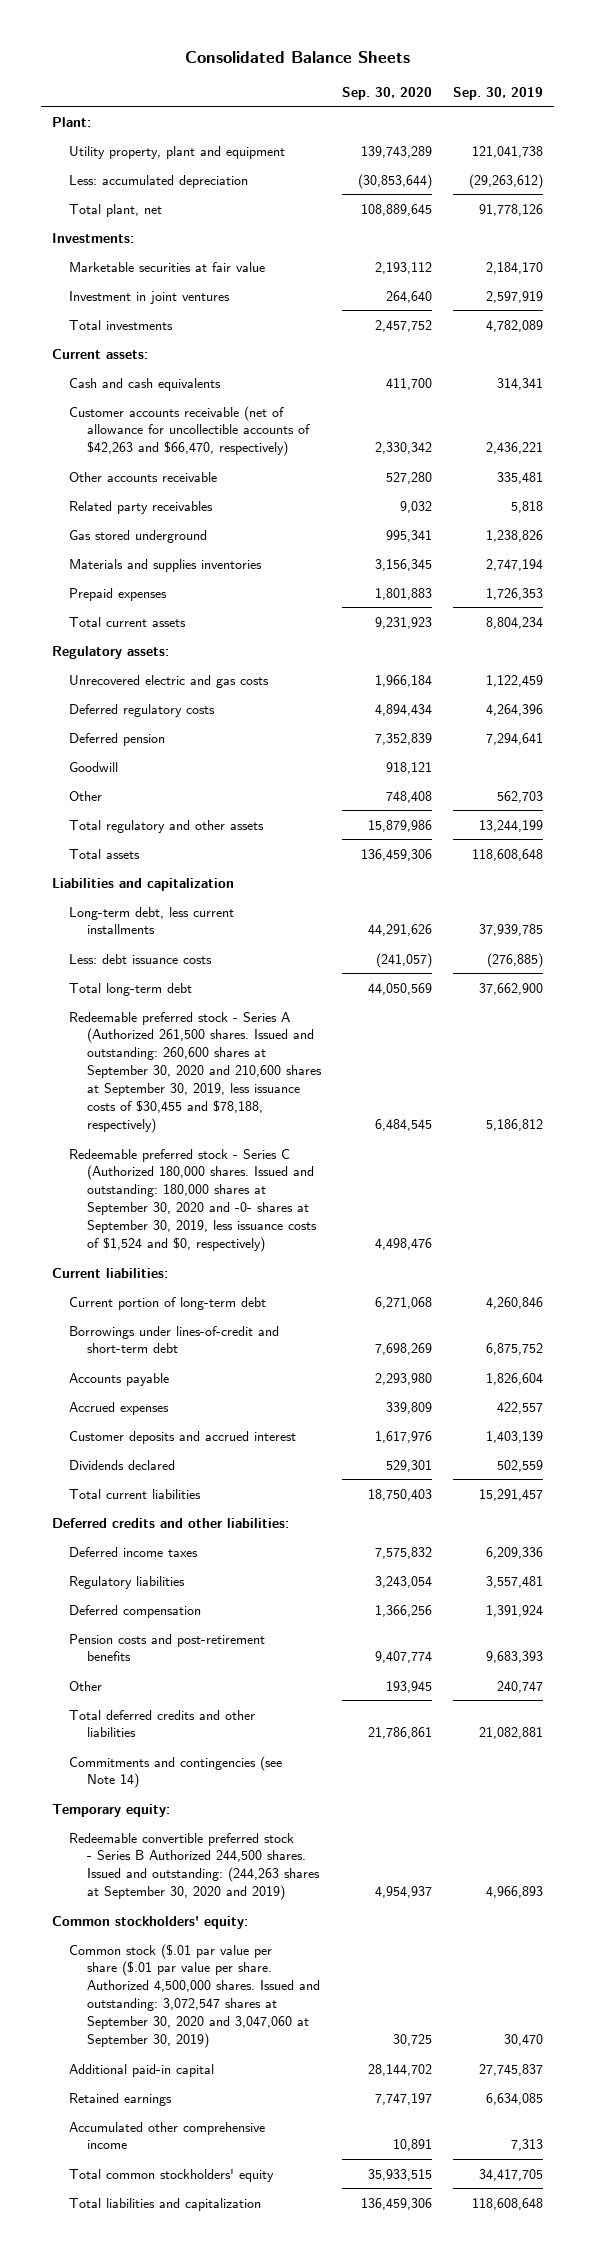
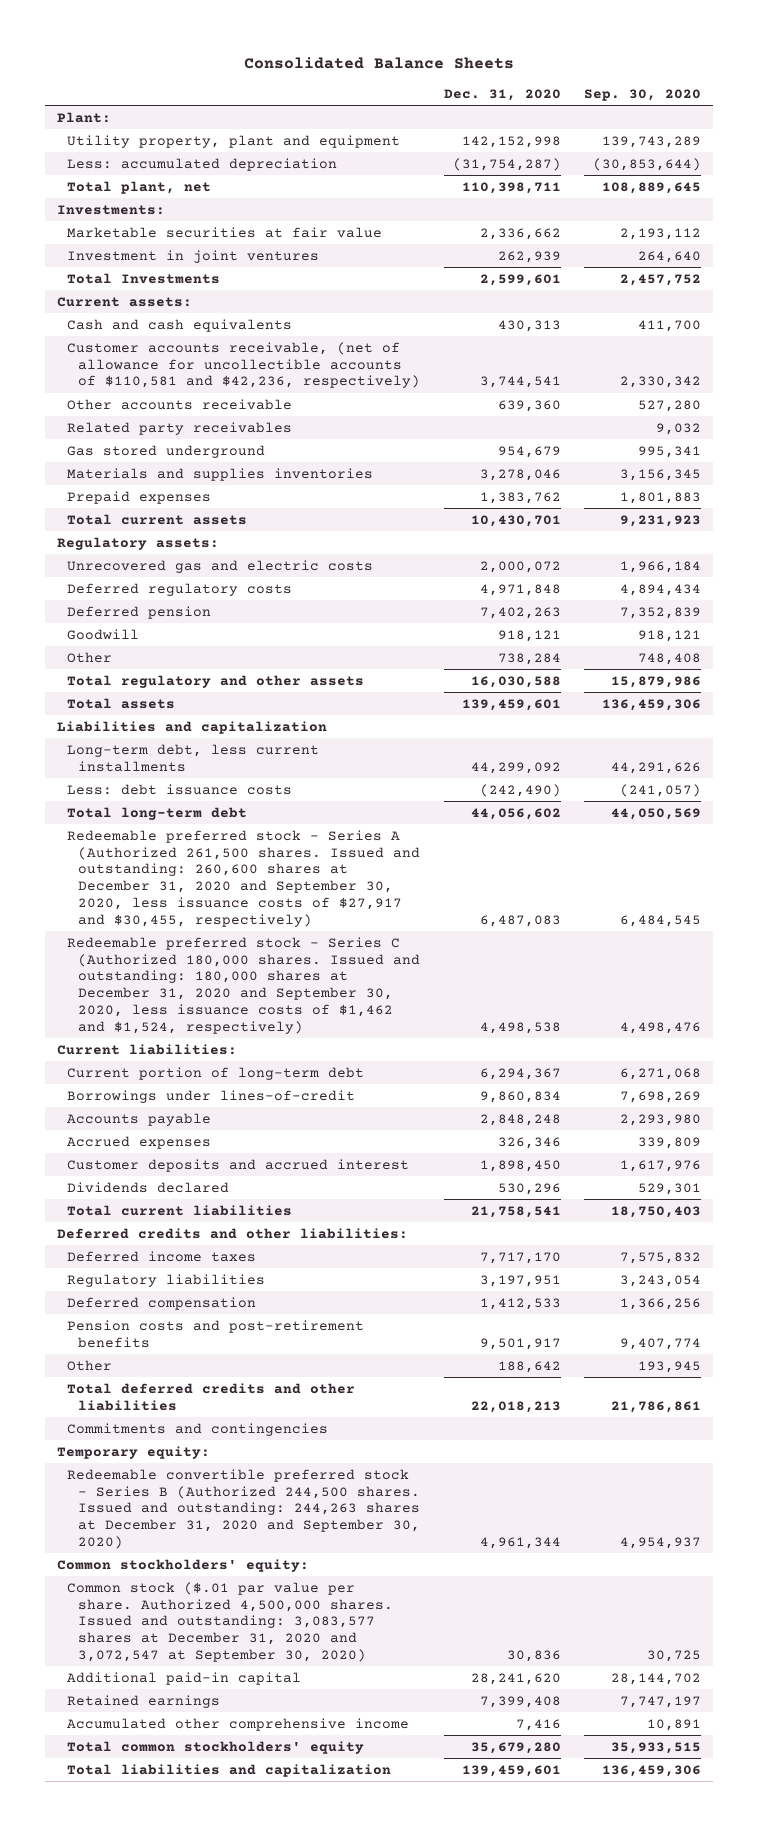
[453,86,544,100] Sep. 30, 2019 -> none
none -> [443,88,561,101] Dec. 31, 2020
[69,319,174,330] Total investments -> [67,272,221,284] Total Investments
[69,405,310,457] Customer accounts receivable (net of allowance for uncollectible accounts of $42,263 and $66,470, respectively) -> [67,341,420,389] Customer accounts receivable, (net of allowance for uncollectible accounts of $110,581 and $42,236, respectively)
[69,674,270,688] Unrecovered electric and gas costs -> [67,559,374,573] Unrecovered gas and electric costs
[69,1011,322,1134] Redeemable preferred stock - Series A (Authorized 261,500 shares. Issued and outstanding: 260,600 shares at September 30, 2020 and 210,600 shares at September 30, 2019, less issuance costs of $30,455 and $78,188, respectively) -> [67,829,420,927] Redeemable preferred stock - Series A (Authorized 261,500 shares. Issued and outstanding: 260,600 shares at December 31, 2020 and September 30, 2020, less issuance costs of $27,917 and $30,455, respectively)
[69,1148,317,1253] Redeemable preferred stock - Series C (Authorized 180,000 shares. Issued and outstanding: 180,000 shares at September 30, 2020 and -0- shares at September 30, 2019, less issuance costs of $1,524 and $0, respectively) -> [67,936,420,1034] Redeemable preferred stock - Series C (Authorized 180,000 shares. Issued and outstanding: 180,000 shares at December 31, 2020 and September 30, 2020, less issuance costs of $1,462 and $1,524, respectively)
[69,1325,280,1354] Borrowings under lines-of-credit and short-term debt -> [67,1089,356,1103] Borrowings under lines-of-credit
[69,1755,283,1789] Commitments and contingencies (see Note 14) -> [67,1422,329,1436] Commitments and contingencies
[69,1832,320,1901] Redeemable convertible preferred stock - Series B Authorized 244,500 shares. Issued and outstanding: (244,263 shares at September 30, 2020 and 2019) -> [67,1468,420,1549] Redeemable convertible preferred stock - Series B (Authorized 244,500 shares. Issued and outstanding: 244,263 shares at December 31, 2020 and September 30, 2020)
[69,1943,320,2049] Common stock ($.01 par value per share ($.01 par value per share. Authorized 4,500,000 shares. Issued and outstanding: 3,072,547 shares at September 30, 2020 and 3,047,060 at September 30, 2019) -> [67,1581,393,1662] Common stock ($.01 par value per share. Authorized 4,500,000 shares. Issued and outstanding: 3,083,577 shares at December 31, 2020 and 3,072,547 at September 30, 2020)

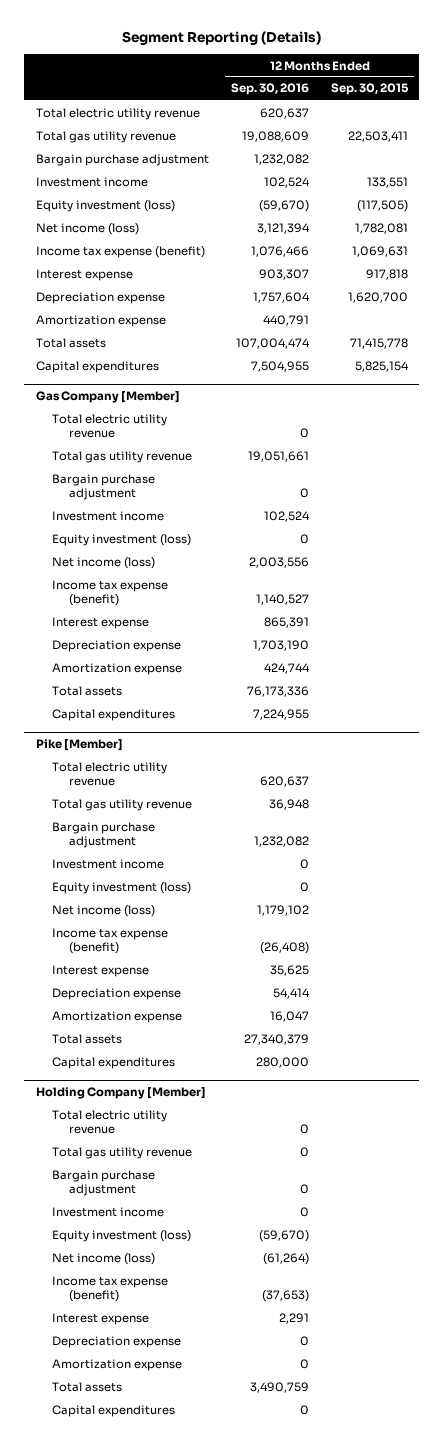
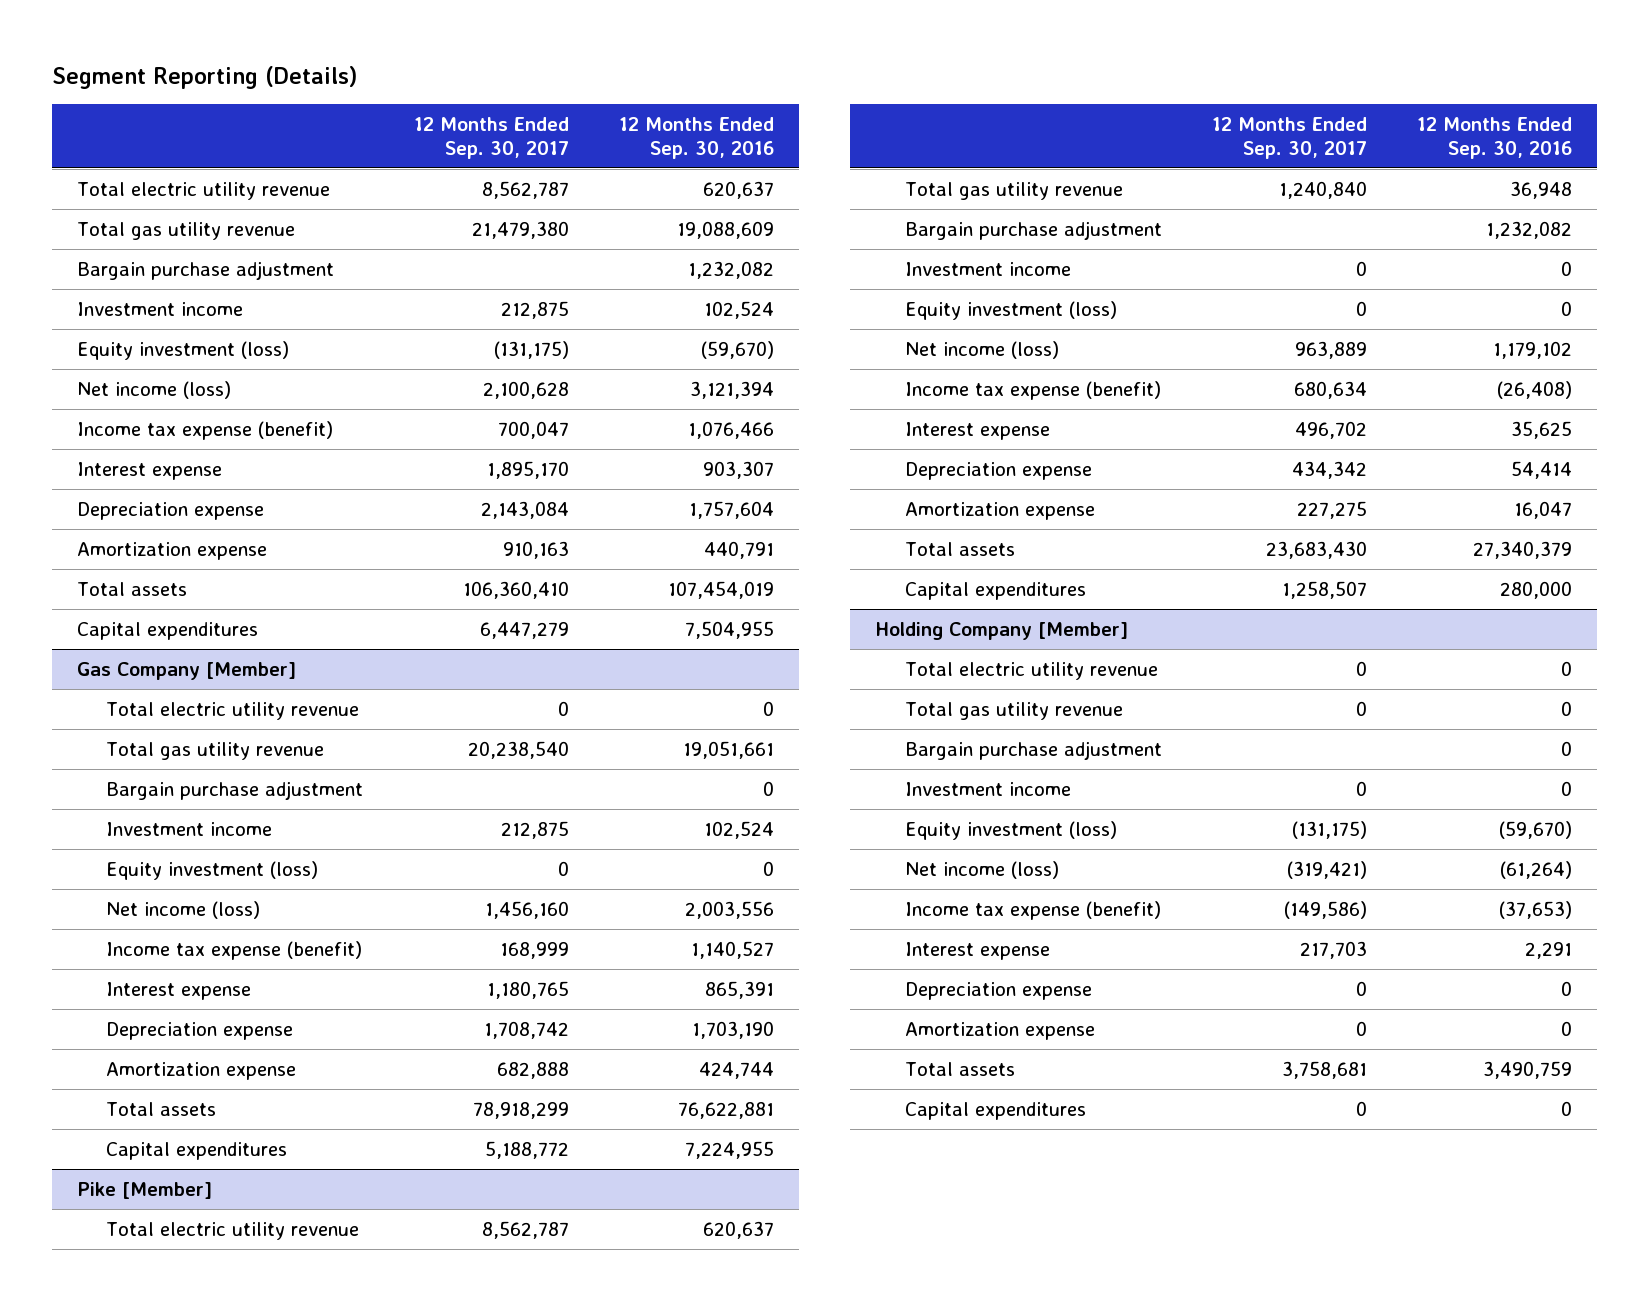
[331,83,410,96] Sep. 30, 2015 -> none
none -> [413,117,569,160] 12 Months Ended Sep. 30, 2017
[235,337,310,349] 107,004,474 -> [667,580,774,599] 107,454,019
[246,685,309,697] 76,173,336 -> [677,1101,774,1119] 76,622,881

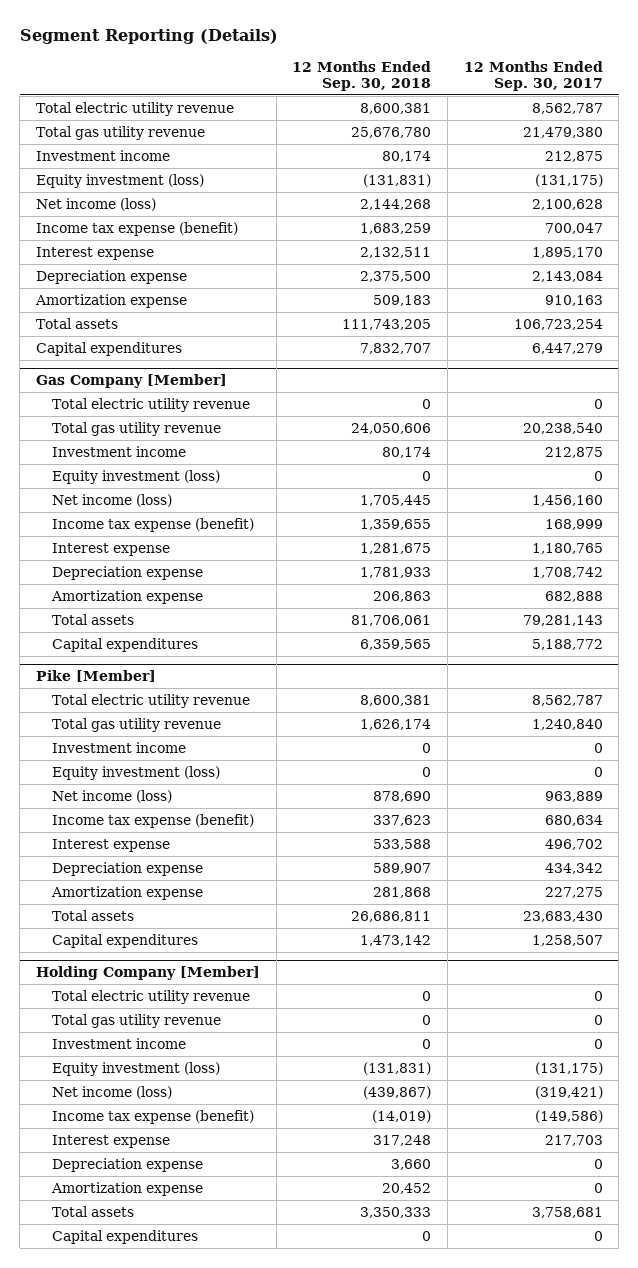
[618,117,774,160] 12 Months Ended Sep. 30, 2016 -> none
none -> [292,60,432,91] 12 Months Ended Sep. 30, 2018
[77,260,335,280] Bargain purchase adjustment -> none
[462,580,569,599] 106,360,410 -> [513,318,603,330] 106,723,254
[106,780,364,800] Bargain purchase adjustment -> none
[472,1101,569,1119] 78,918,299 -> [522,614,603,626] 79,281,143
[904,220,1162,240] Bargain purchase adjustment -> none
[904,740,1162,760] Bargain purchase adjustment -> none

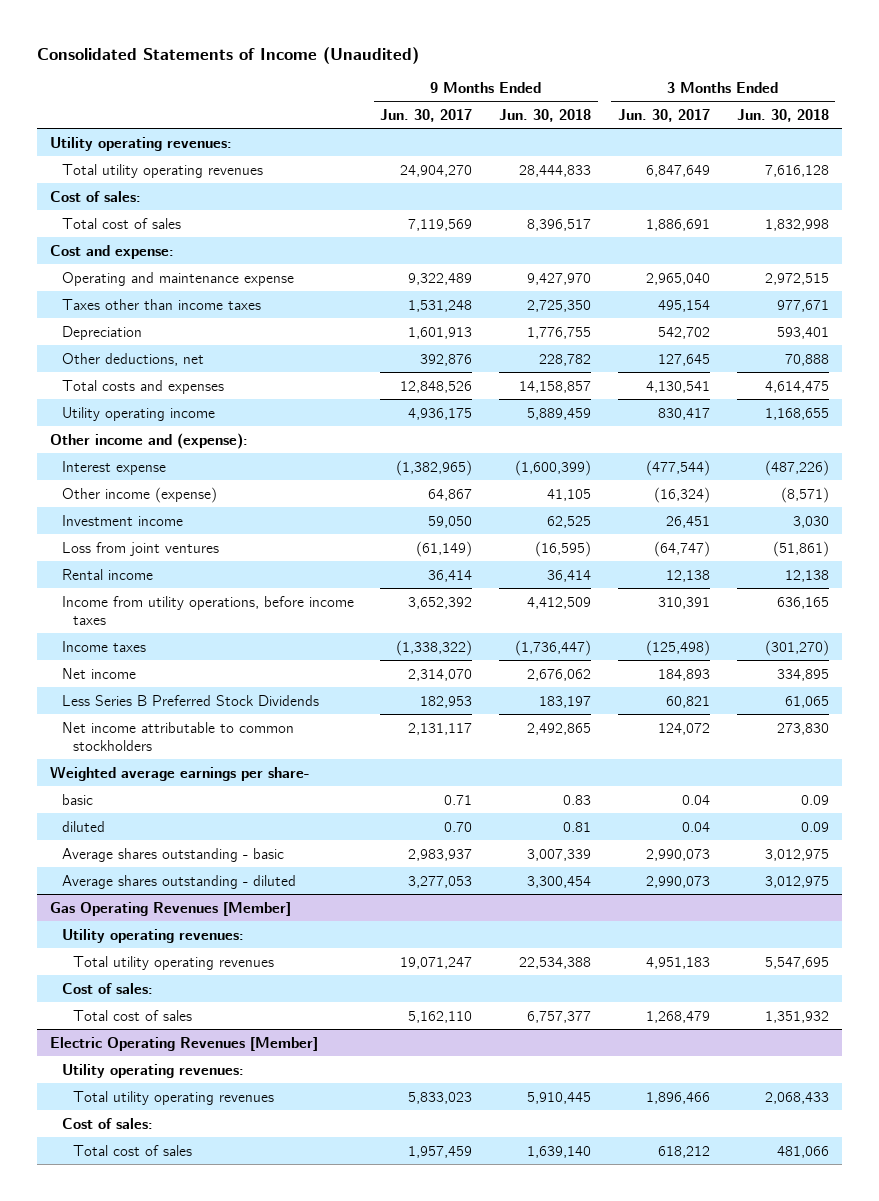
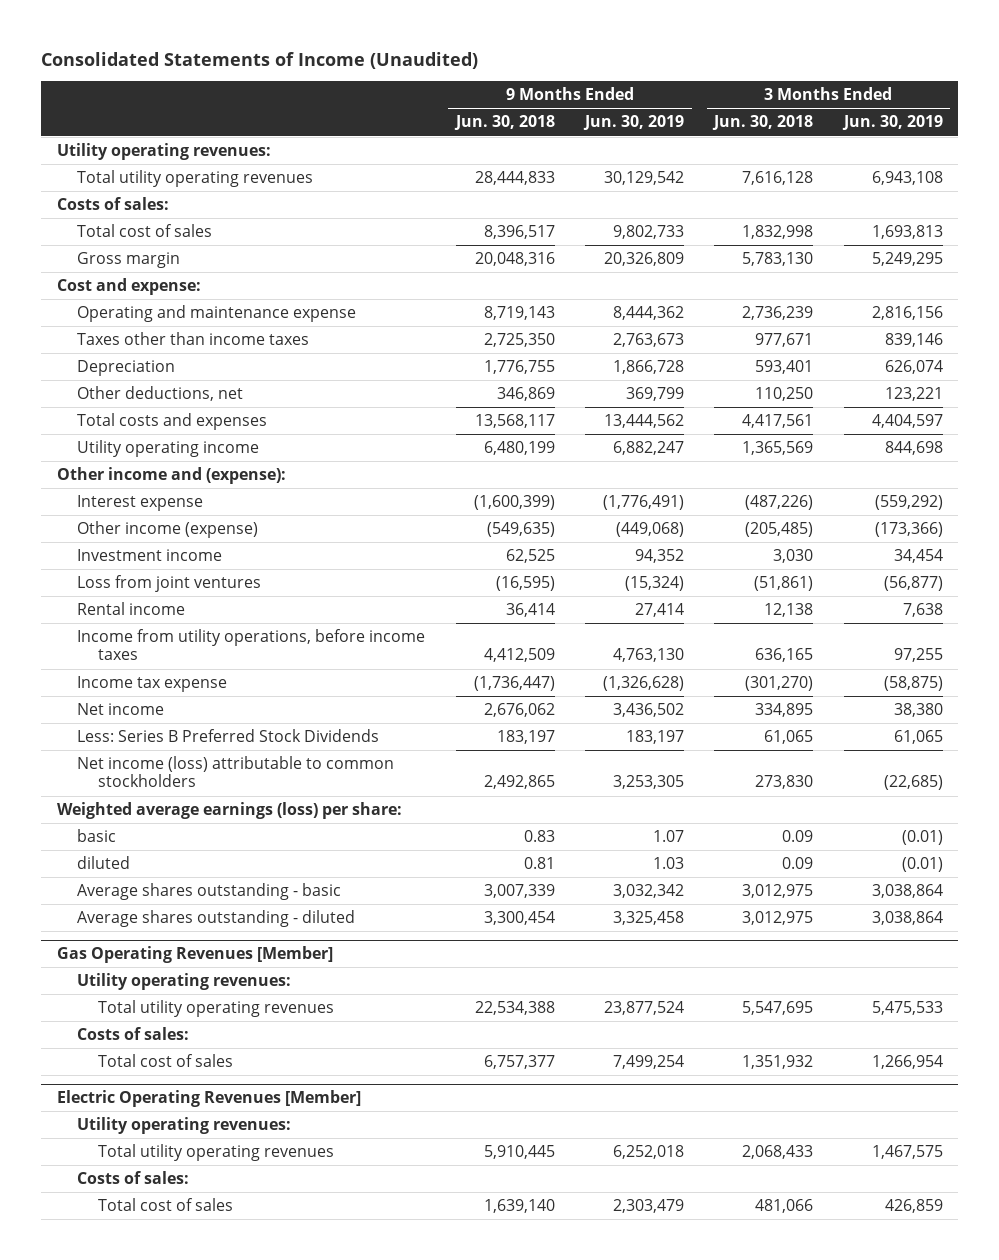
[380,109,473,123] Jun. 30, 2017 -> none
[617,109,710,123] Jun. 30, 2017 -> none
none -> [582,115,684,131] Jun. 30, 2019
none -> [841,115,943,131] Jun. 30, 2019
[50,190,142,202] Cost of sales: -> [56,197,169,211] Costs of sales:
none -> [77,252,181,269] Gross margin
[527,272,592,285] 9,427,970 -> [483,306,555,321] 8,719,143
[764,272,829,285] 2,972,515 -> [742,306,814,321] 2,736,239
[539,353,592,366] 228,782 -> [496,387,555,402] 346,869
[784,353,829,366] 70,888 -> [755,387,814,402] 110,250
[519,380,592,393] 14,158,857 -> [474,414,555,429] 13,568,117
[764,380,829,393] 4,614,475 -> [742,414,814,429] 4,417,561
[527,407,592,420] 5,889,459 -> [483,441,555,456] 6,480,199
[764,407,829,420] 1,168,655 -> [742,441,814,456] 1,365,569
[547,488,592,501] 41,105 -> [486,522,555,538] (549,635)
[780,486,829,503] (8,571) -> [745,522,814,538] (205,485)
[61,640,146,652] Income taxes -> [77,676,228,693] Income tax expense
[61,694,319,706] Less Series B Preferred Stock Dividends -> [77,729,380,743] Less: Series B Preferred Stock Dividends
[61,721,294,751] Net income attributable to common stockholders -> [77,756,395,788] Net income (loss) attributable to common stockholders
[50,765,311,781] Weighted average earnings per share- -> [56,802,402,820] Weighted average earnings (loss) per share:
[61,982,153,994] Cost of sales: -> [77,1027,190,1041] Costs of sales:
[61,1117,153,1129] Cost of sales: -> [77,1171,190,1185] Costs of sales:

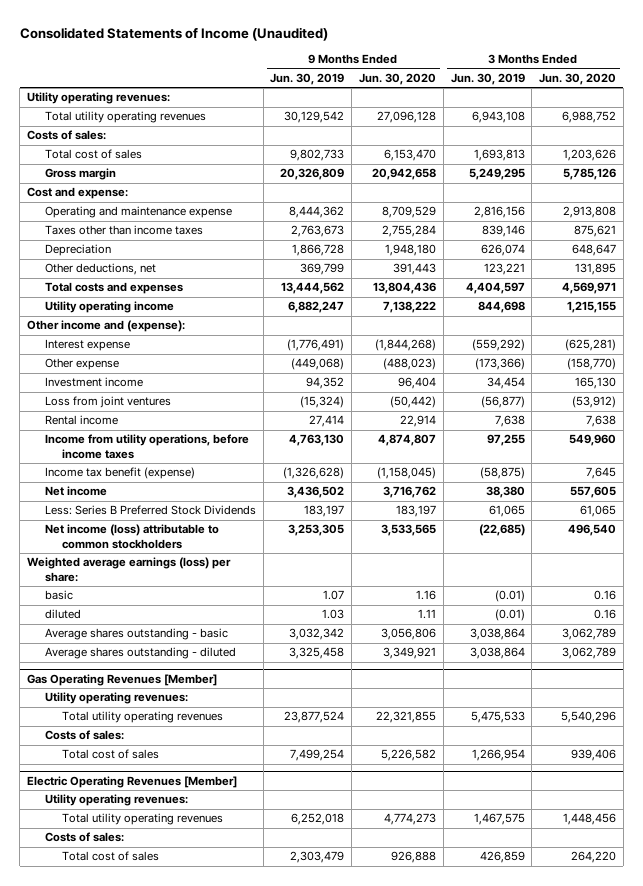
[453,115,555,131] Jun. 30, 2018 -> none
[712,115,814,131] Jun. 30, 2018 -> none
none -> [358,72,436,85] Jun. 30, 2020
none -> [539,72,617,85] Jun. 30, 2020
[77,521,259,539] Other income (expense) -> [44,358,119,371] Other expense
[77,676,228,693] Income tax expense -> [44,467,195,480] Income tax benefit (expense)

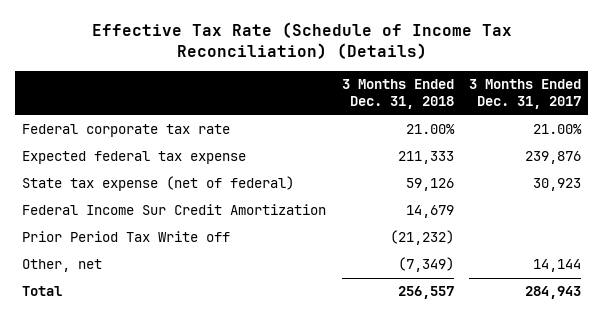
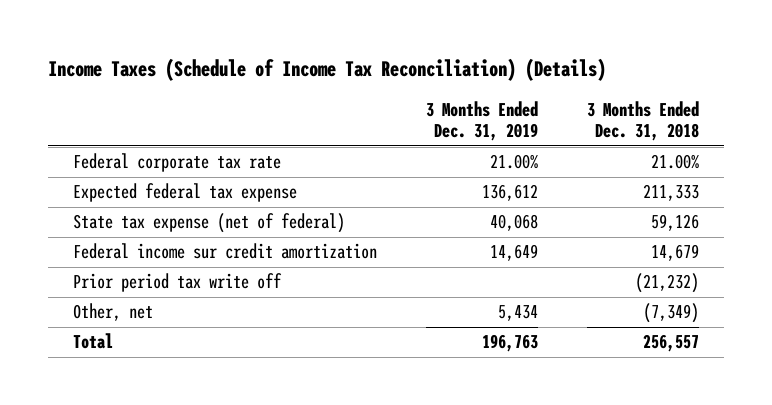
[91,21,512,59] Effective Tax Rate (Schedule of Income Tax Reconciliation) (Details) -> [47,58,606,82] Income Taxes (Schedule of Income Tax Reconciliation) (Details)
[468,78,581,110] 3 Months Ended Dec. 31, 2017 -> none
none -> [425,100,538,142] 3 Months Ended Dec. 31, 2019
[22,204,327,216] Federal Income Sur Credit Amortization -> [72,243,377,260] Federal income sur credit amortization
[22,231,231,243] Prior Period Tax Write off -> [72,273,282,293] Prior period tax write off

